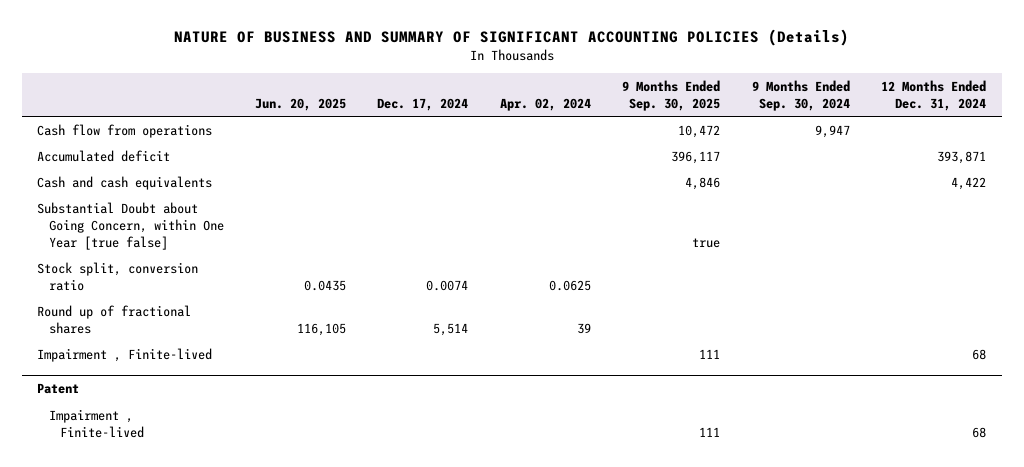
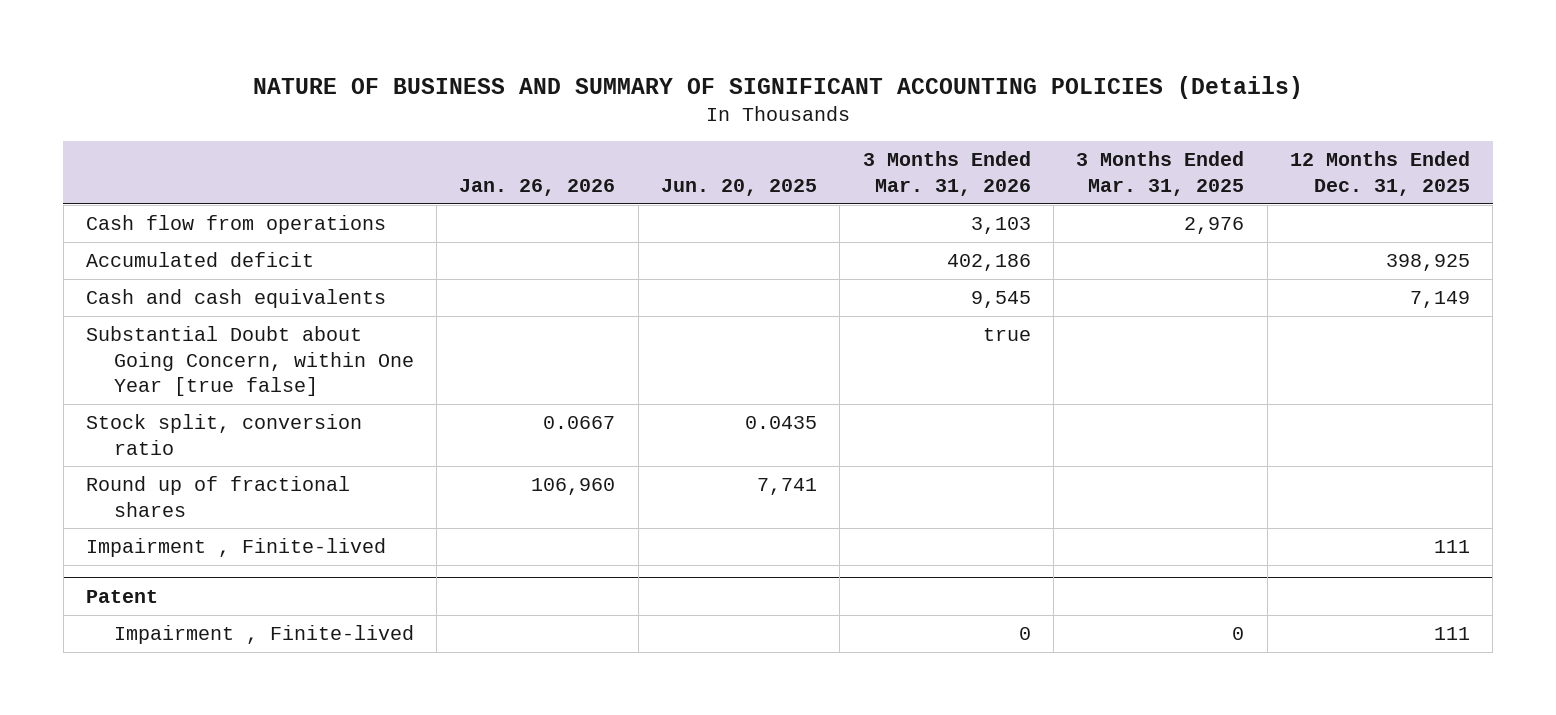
[377,98,469,112] Dec. 17, 2024 -> none
[499,98,591,112] Apr. 02, 2024 -> none
[622,80,721,112] 9 Months Ended Sep. 30, 2025 -> none
[751,80,850,112] 9 Months Ended Sep. 30, 2024 -> none
[881,80,987,112] 12 Months Ended Dec. 31, 2024 -> none
none -> [459,178,616,196] Jan. 26, 2026
none -> [862,151,1031,196] 3 Months Ended Mar. 31, 2026
none -> [1076,151,1245,196] 3 Months Ended Mar. 31, 2025
none -> [1289,151,1470,196] 12 Months Ended Dec. 31, 2025
[297,322,347,336] 116,105 -> [757,477,818,495] 7,741

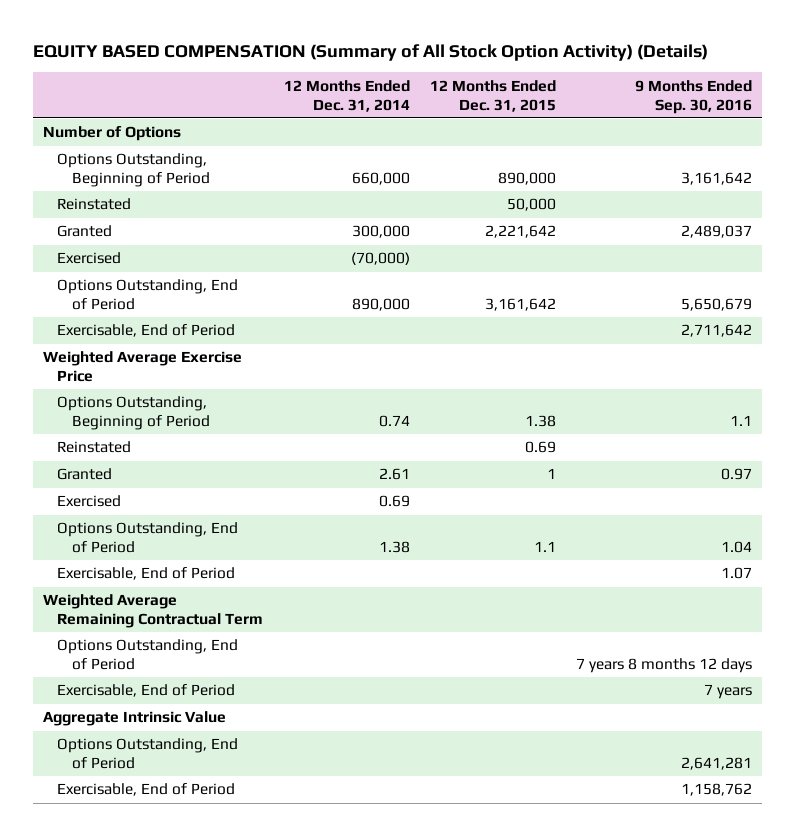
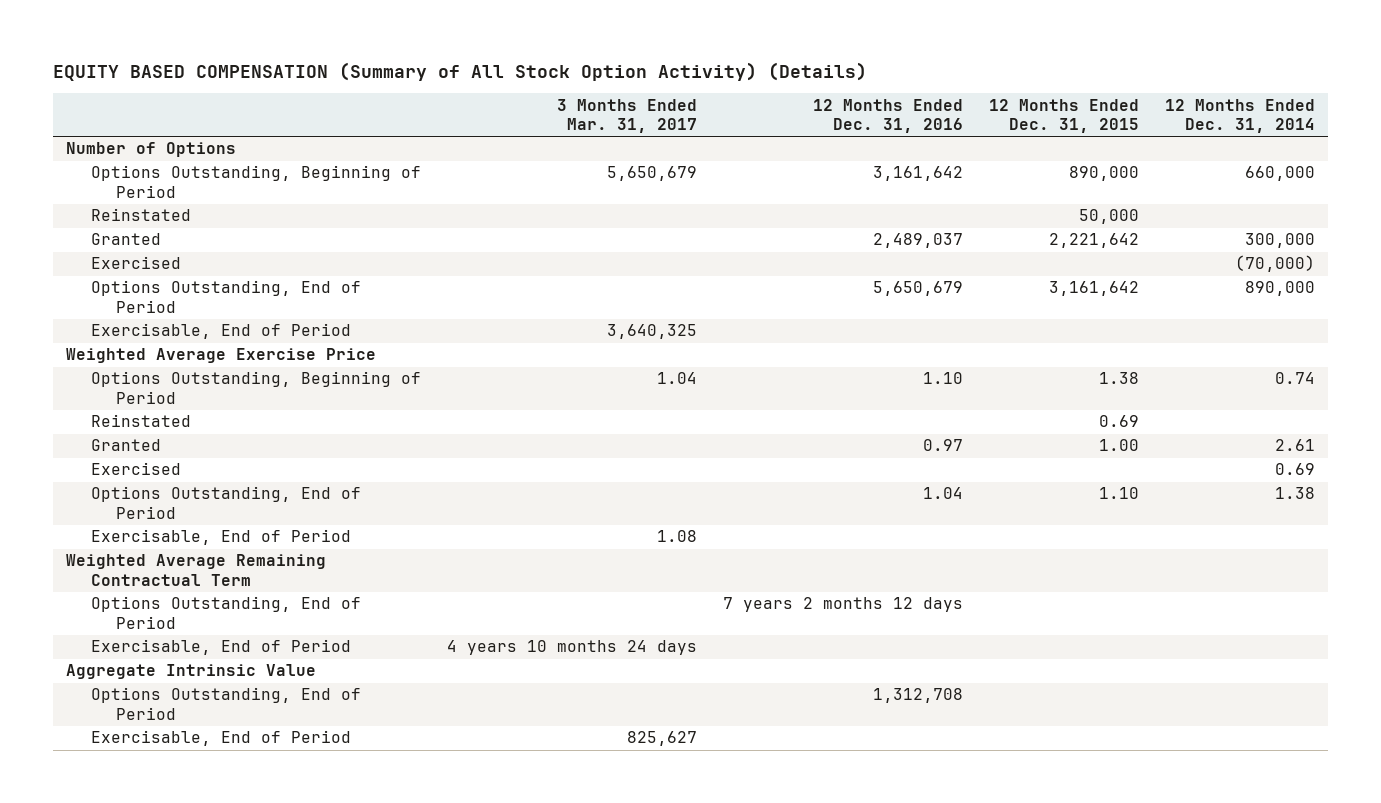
[634,79,752,114] 9 Months Ended Sep. 30, 2016 -> none
none -> [557,98,698,134] 3 Months Ended Mar. 31, 2017
none -> [812,98,963,134] 12 Months Ended Dec. 31, 2016
[546,468,556,480] 1 -> [1098,439,1139,452] 1.00
[533,541,556,553] 1.1 -> [1098,487,1139,500] 1.10

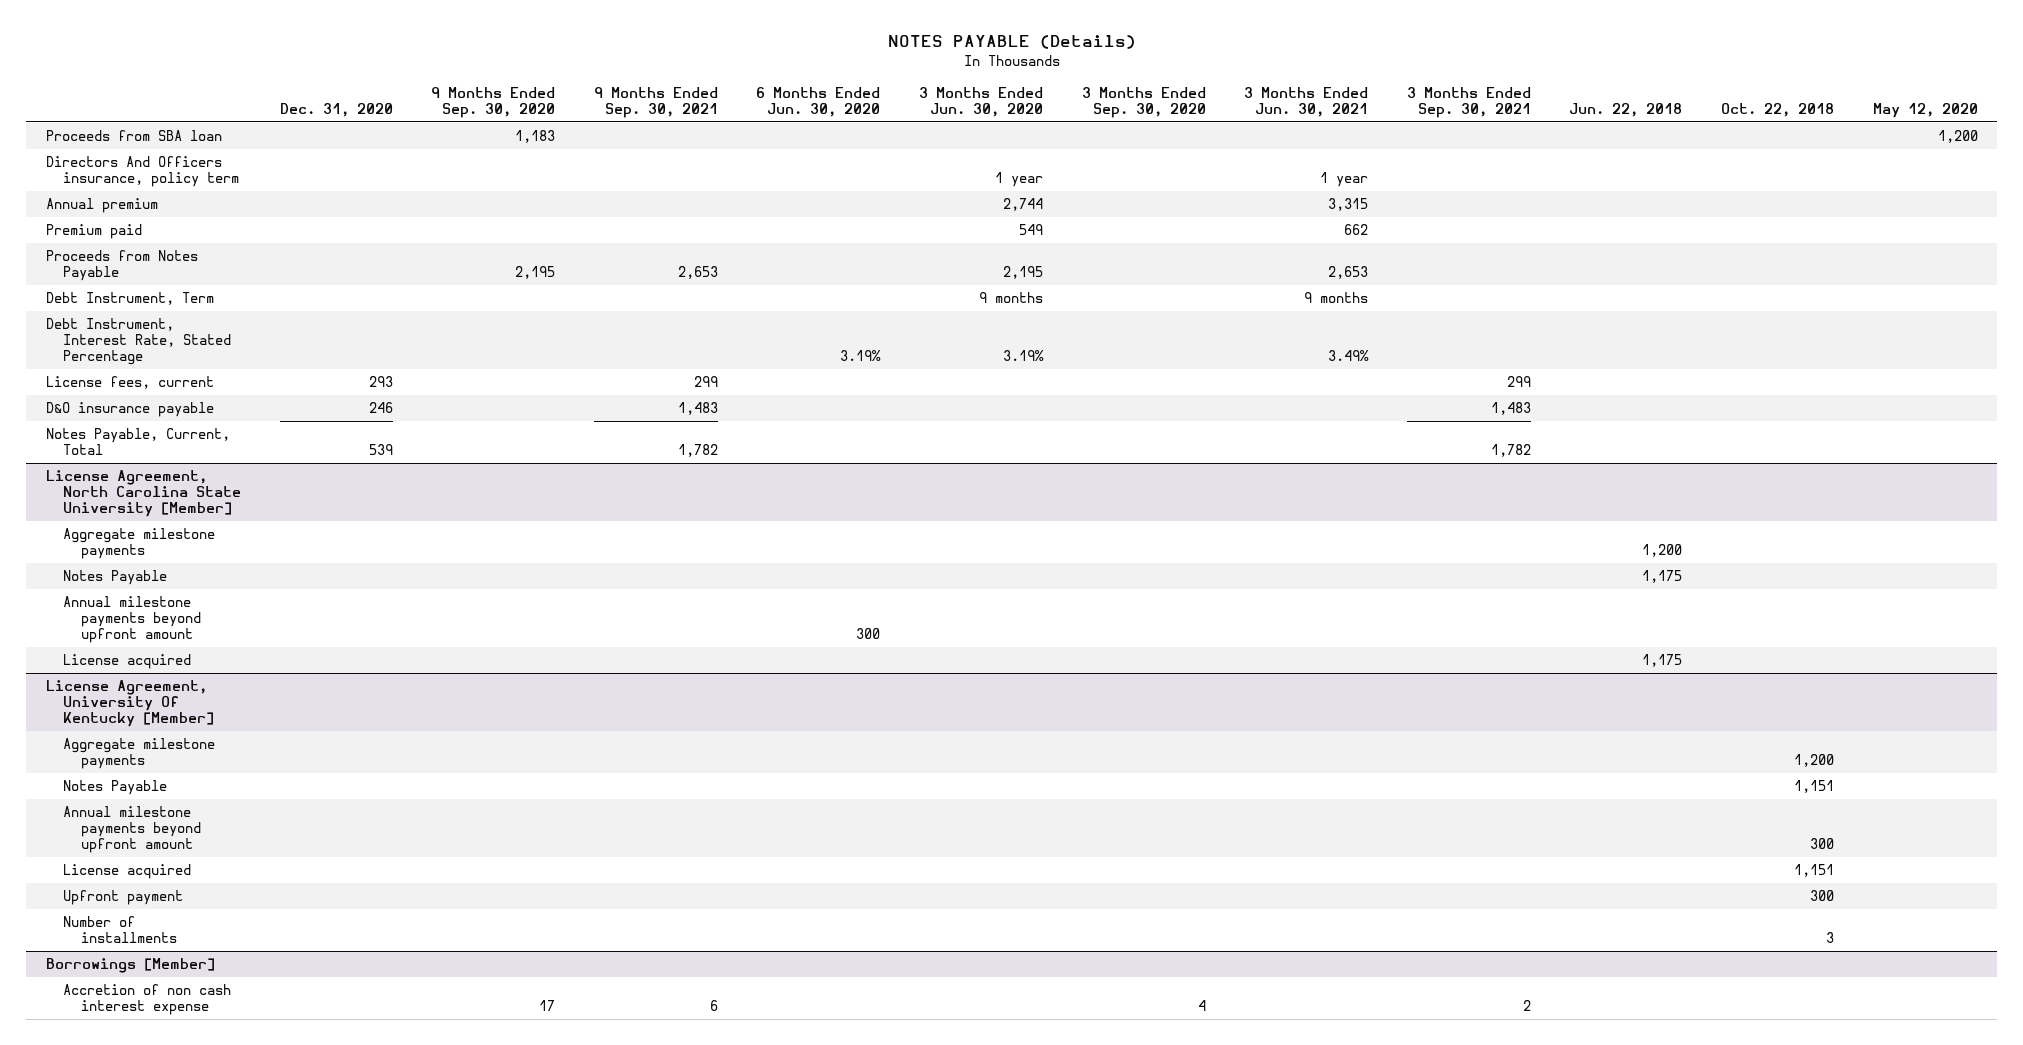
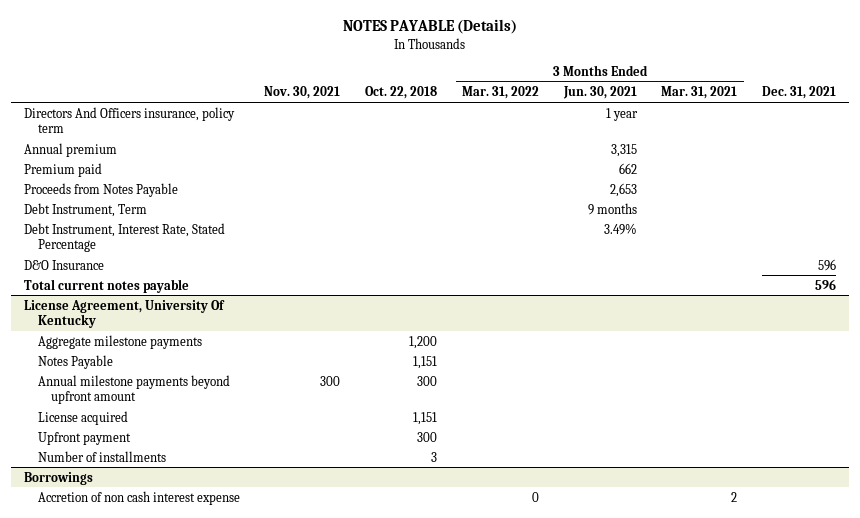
[279,102,393,117] Dec. 31, 2020 -> none
[431,86,556,118] 9 Months Ended Sep. 30, 2020 -> none
[593,86,718,118] 9 Months Ended Sep. 30, 2021 -> none
[756,86,881,117] 6 Months Ended Jun. 30, 2020 -> none
[919,86,1044,117] 3 Months Ended Jun. 30, 2020 -> none
[1081,86,1206,118] 3 Months Ended Sep. 30, 2020 -> none
[1406,86,1531,118] 3 Months Ended Sep. 30, 2021 -> none
[1569,102,1683,117] Jun. 22, 2018 -> none
[1872,102,1978,118] May 12, 2020 -> none
none -> [264,86,341,100] Nov. 30, 2021
none -> [461,86,539,100] Mar. 31, 2022
none -> [661,86,738,100] Mar. 31, 2021
none -> [762,86,837,100] Dec. 31, 2021
[45,130,222,142] Proceeds from SBA loan -> none
[45,376,214,390] License fees, current -> none
[45,470,242,518] License Agreement, North Carolina State University [Member] -> none
[63,528,216,560] Aggregate milestone payments -> none
[63,570,168,586] Notes Payable -> none
[63,596,201,644] Annual milestone payments beyond upfront amount -> none
[63,654,192,670] License acquired -> none
[45,402,214,418] D&O insurance payable -> [23,259,104,270] D&O Insurance
[45,428,230,456] Notes Payable, Current, Total -> [23,278,189,293] Total current notes payable
[45,680,215,728] License Agreement, University Of Kentucky [Member] -> [23,299,225,328] License Agreement, University Of Kentucky
[45,958,215,974] Borrowings [Member] -> [23,471,93,485] Borrowings

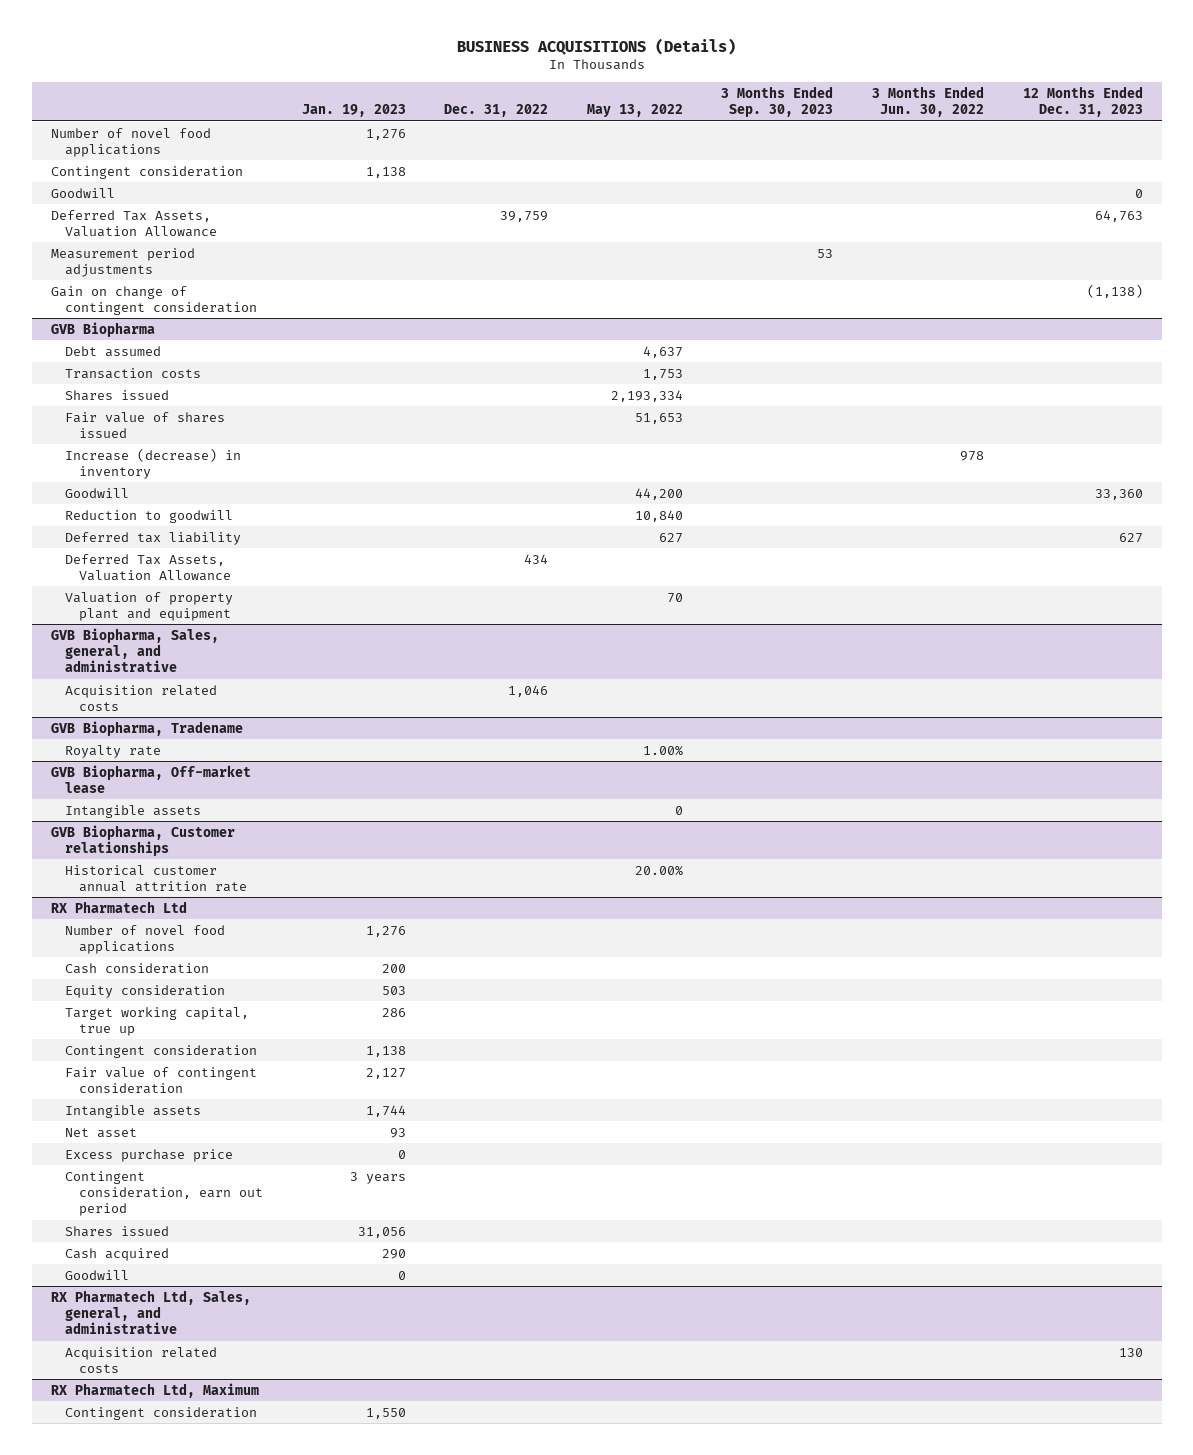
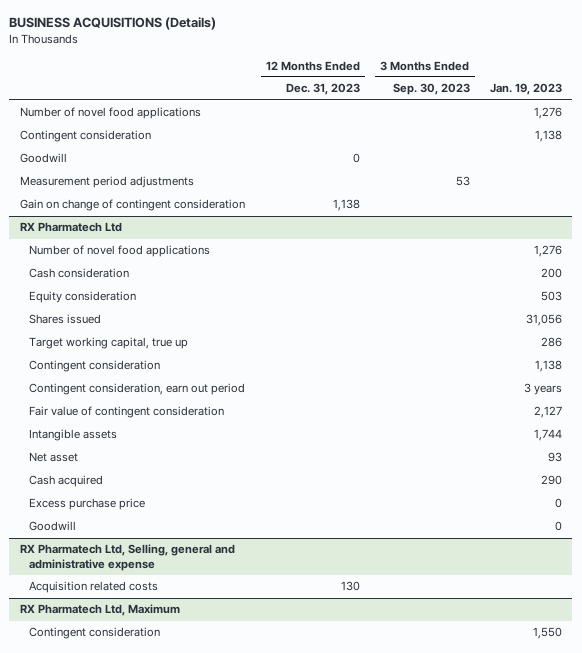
[444,104,549,118] Dec. 31, 2022 -> none
[586,104,683,118] May 13, 2022 -> none
[871,85,984,118] 3 Months Ended Jun. 30, 2022 -> none
[50,209,218,237] Deferred Tax Assets, Valuation Allowance -> none
[50,321,155,337] GVB Biopharma -> none
[65,345,162,357] Debt assumed -> none
[65,367,202,379] Transaction costs -> none
[65,389,170,401] Shares issued -> none
[65,411,226,438] Fair value of shares issued -> none
[65,447,242,479] Increase (decrease) in inventory -> none
[65,487,130,498] Goodwill -> none
[65,509,234,523] Reduction to goodwill -> none
[65,531,242,545] Deferred tax liability -> none
[65,553,232,581] Deferred Tax Assets, Valuation Allowance -> none
[65,591,234,621] Valuation of property plant and equipment -> none
[50,627,219,673] GVB Biopharma, Sales, general, and administrative -> none
[65,684,218,711] Acquisition related costs -> none
[50,720,243,736] GVB Biopharma, Tradename -> none
[65,744,162,758] Royalty rate -> none
[50,764,251,793] GVB Biopharma, Off-market lease -> none
[65,804,202,818] Intangible assets -> none
[50,824,235,856] GVB Biopharma, Customer relationships -> none
[65,864,248,892] Historical customer annual attrition rate -> none
[1086,283,1143,298] (1,138) -> [332,199,360,212] 1,138
[65,1225,170,1237] Shares issued -> [29,314,102,325] Shares issued
[65,1170,264,1217] Contingent consideration, earn out period -> [29,383,246,396] Contingent consideration, earn out period
[65,1148,234,1162] Excess purchase price -> [29,498,146,511] Excess purchase price
[50,1289,251,1335] RX Pharmatech Ltd, Sales, general, and administrative -> [19,544,235,571] RX Pharmatech Ltd, Selling, general and administrative expense

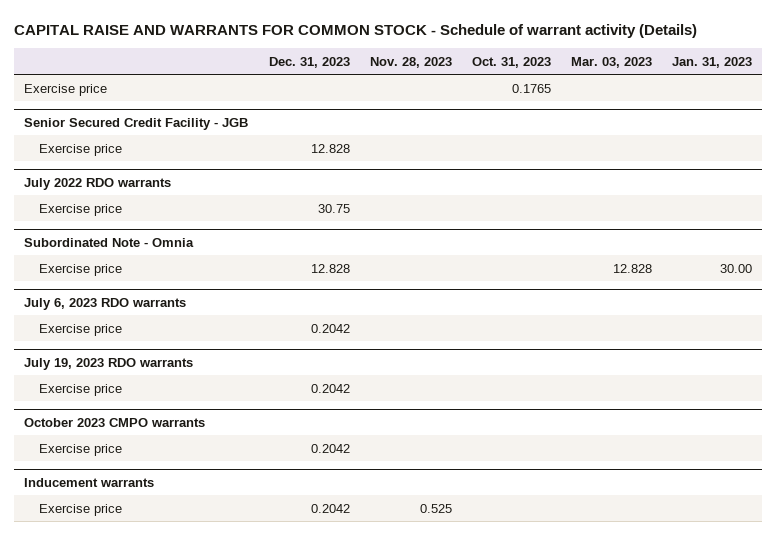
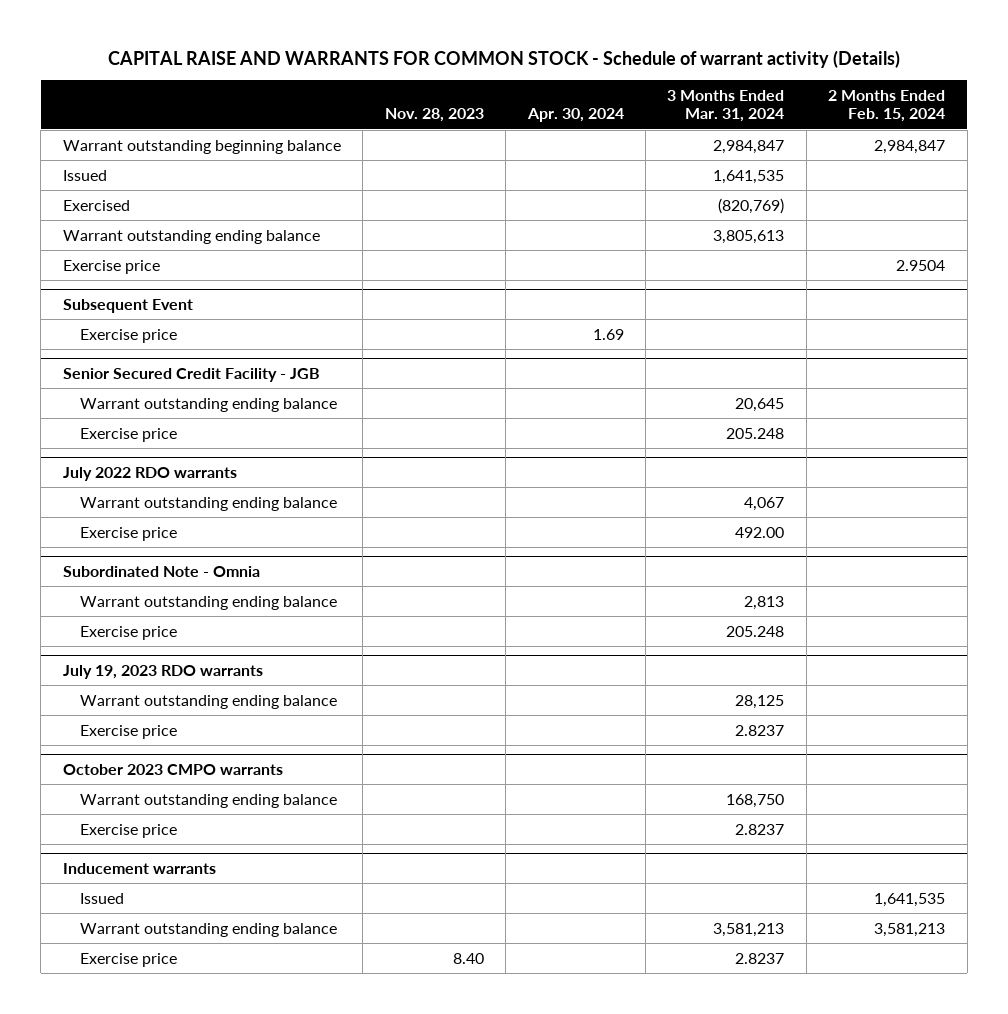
[268,56,350,68] Dec. 31, 2023 -> none
[471,56,551,68] Oct. 31, 2023 -> none
[571,56,653,68] Mar. 03, 2023 -> none
[672,56,753,68] Jan. 31, 2023 -> none
none -> [526,108,624,123] Apr. 30, 2024
none -> [667,89,785,123] 3 Months Ended Mar. 31, 2024
none -> [828,89,946,123] 2 Months Ended Feb. 15, 2024
none -> [62,139,341,154] Warrant outstanding beginning balance
none -> [62,169,107,181] Issued
none -> [62,199,130,211] Exercised
none -> [62,229,320,244] Warrant outstanding ending balance
none -> [62,298,193,313] Subsequent Event
none -> [79,328,177,343] Exercise price
none -> [79,397,337,412] Warrant outstanding ending balance
none -> [79,496,337,511] Warrant outstanding ending balance
none -> [79,595,337,610] Warrant outstanding ending balance
[24,297,187,310] July 6, 2023 RDO warrants -> none
[39,323,123,336] Exercise price -> none
none -> [79,694,337,709] Warrant outstanding ending balance
none -> [79,793,337,808] Warrant outstanding ending balance
none -> [79,892,124,904] Issued
none -> [79,922,337,937] Warrant outstanding ending balance
[419,503,452,513] 0.525 -> [452,952,484,964] 8.40

